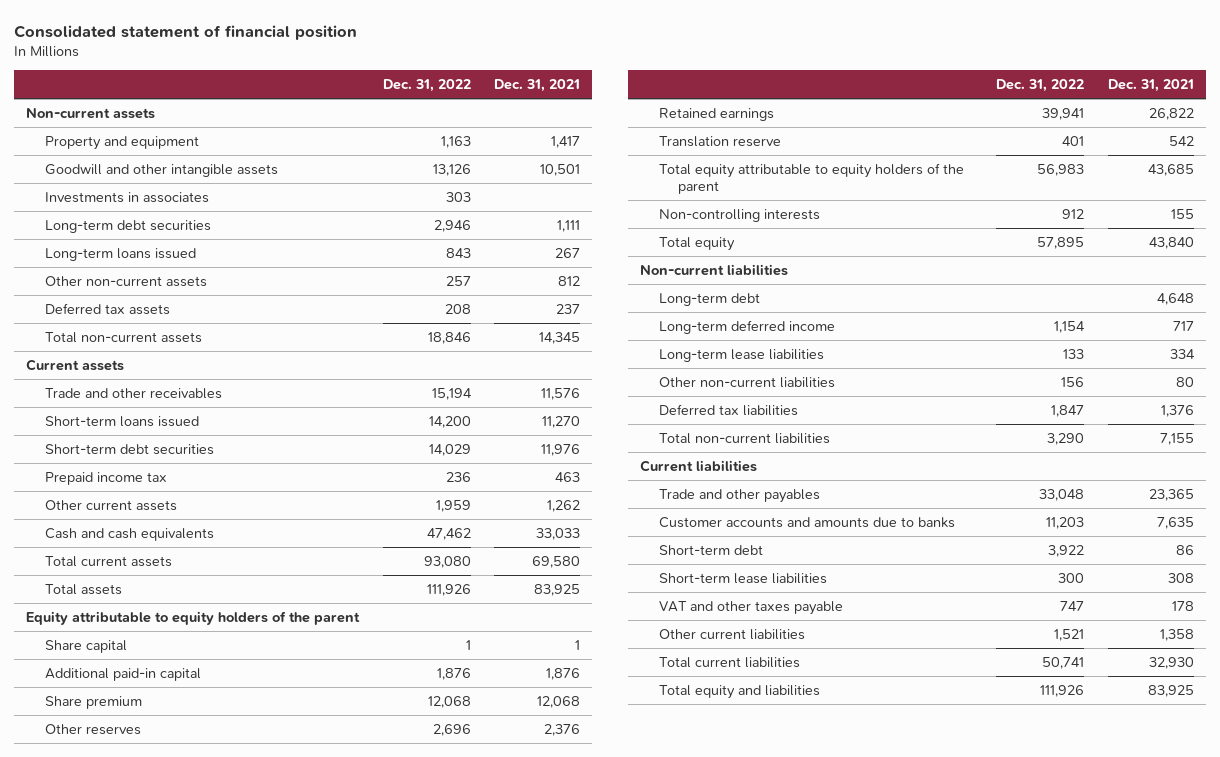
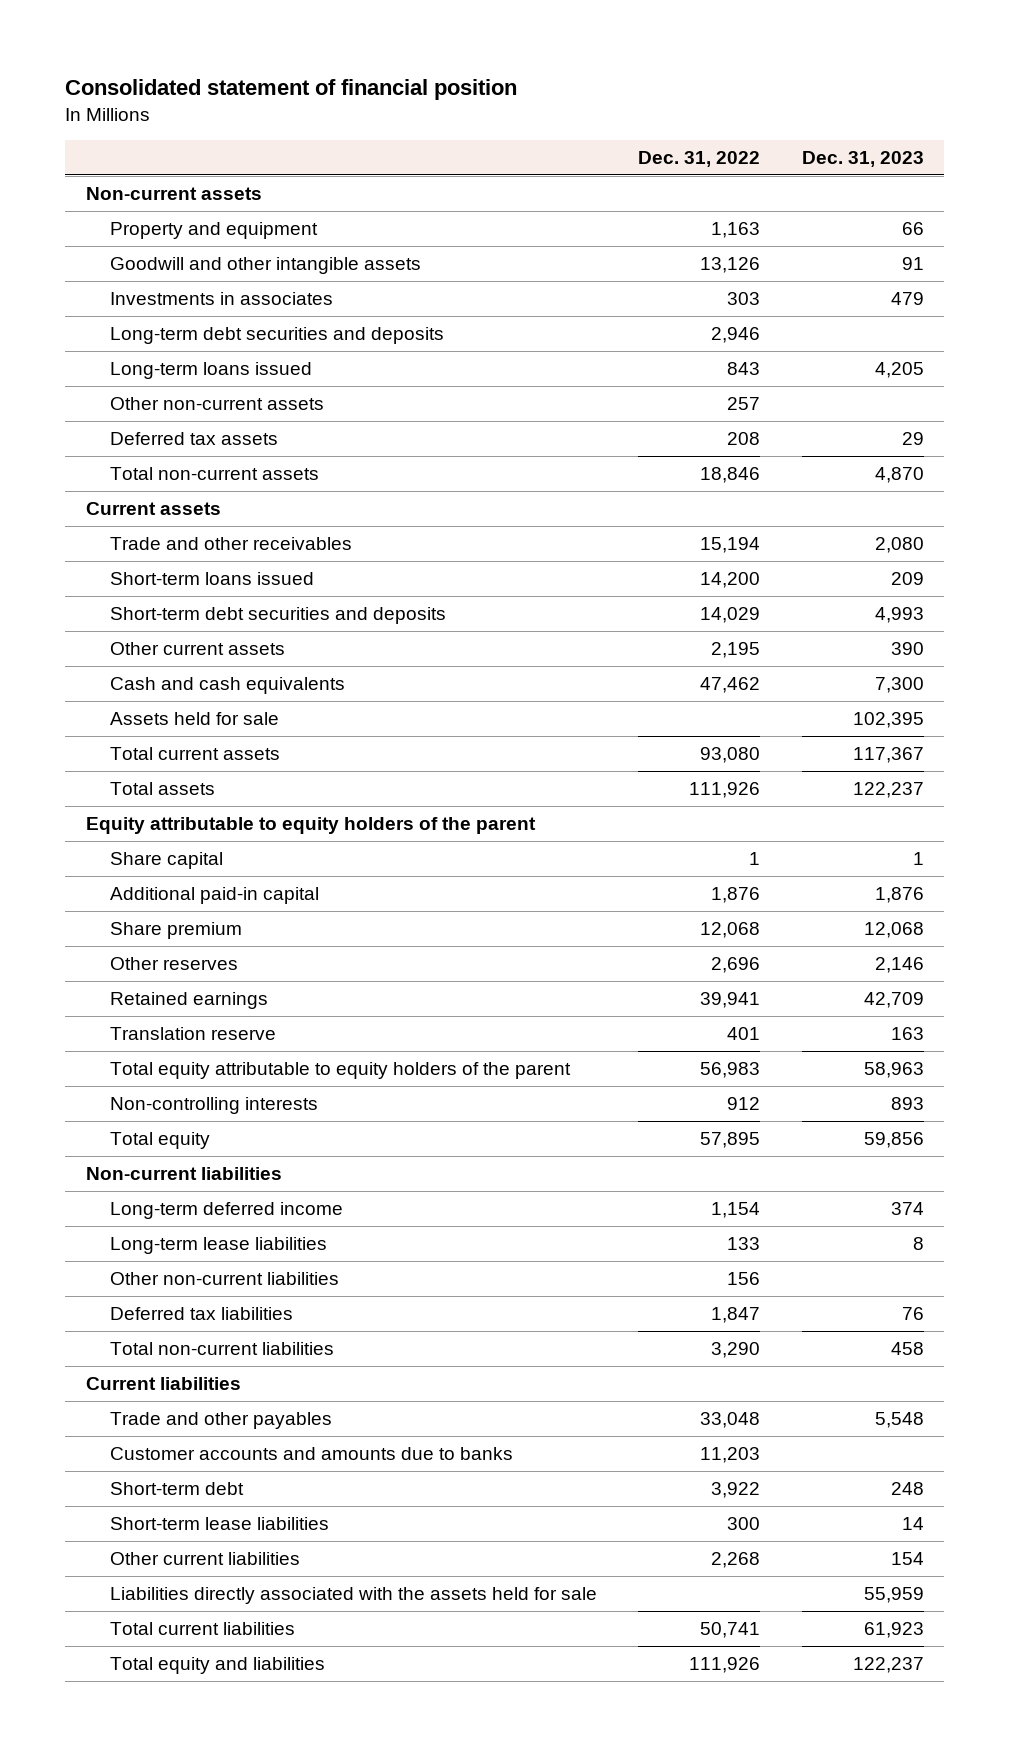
[494,79,581,93] Dec. 31, 2021 -> none
none -> [801,151,924,168] Dec. 31, 2023
[45,219,212,233] Long-term debt securities -> [110,326,445,344] Long-term debt securities and deposits
[45,471,168,485] Prepaid income tax -> none
[45,443,215,455] Short-term debt securities -> [110,606,447,624] Short-term debt securities and deposits
[435,499,471,512] 1,959 -> [711,641,761,658] 2,195
none -> [110,711,280,725] Assets held for sale
[658,292,760,306] Long-term debt -> none
[658,600,843,615] VAT and other taxes payable -> none
[1054,628,1085,641] 1,521 -> [711,1551,761,1568] 2,268
none -> [110,1586,598,1604] Liabilities directly associated with the assets held for sale

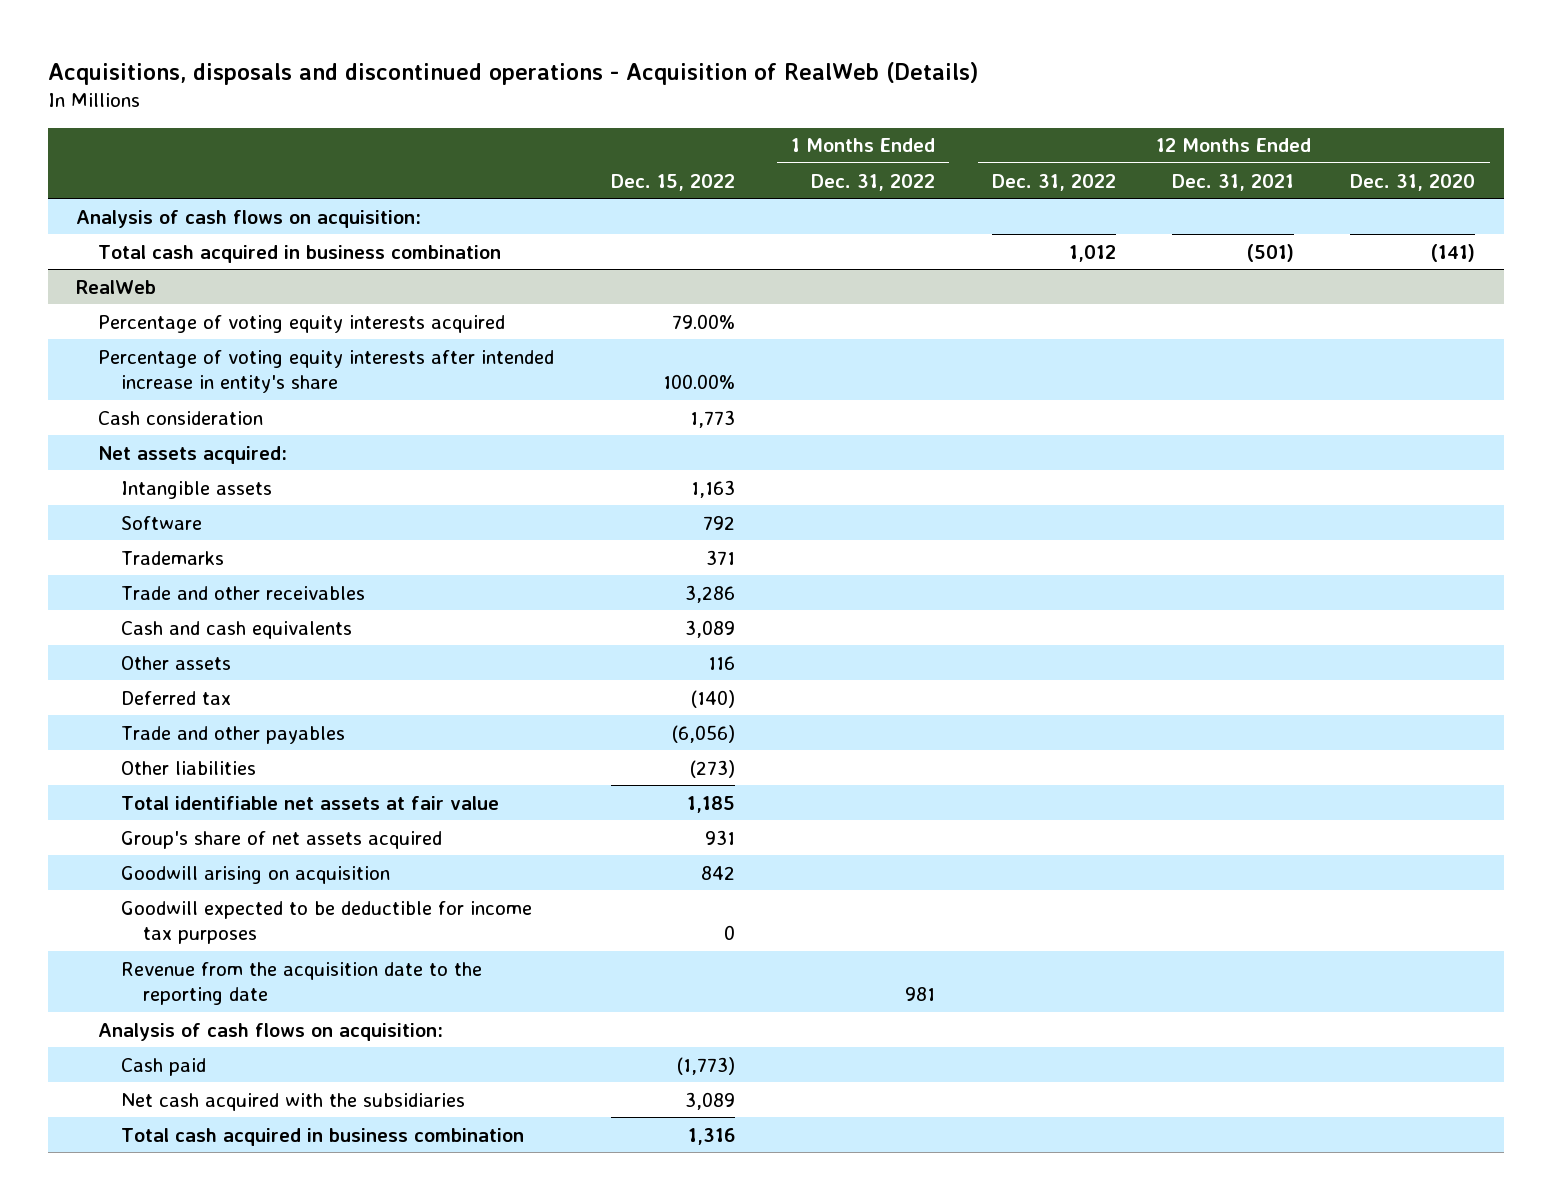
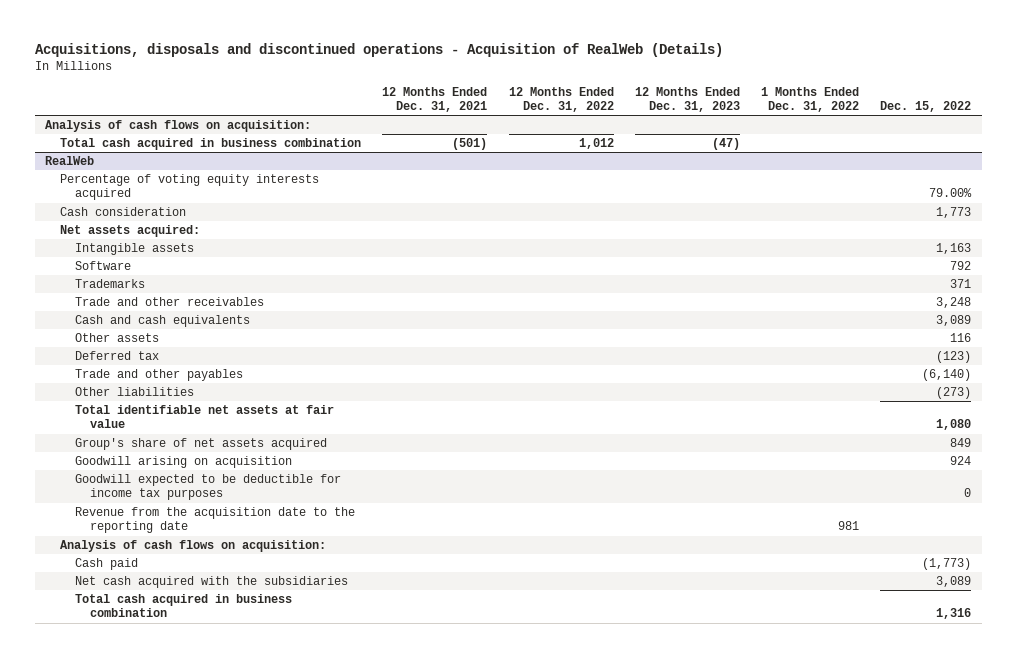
[1350,173,1476,191] Dec. 31, 2020 -> none
none -> [634,86,740,112] 12 Months Ended Dec. 31, 2023
[98,349,555,394] Percentage of voting equity interests after intended increase in entity's share -> none
[684,584,735,603] 3,286 -> [935,297,971,309] 3,248
[690,689,735,708] (140) -> [935,351,971,364] (123)
[671,724,735,743] (6,056) -> [921,369,971,382] (6,140)
[686,795,735,813] 1,185 -> [935,419,971,431] 1,080
[704,829,735,845] 931 -> [949,438,971,448] 849
[700,865,735,880] 842 -> [949,456,971,466] 924

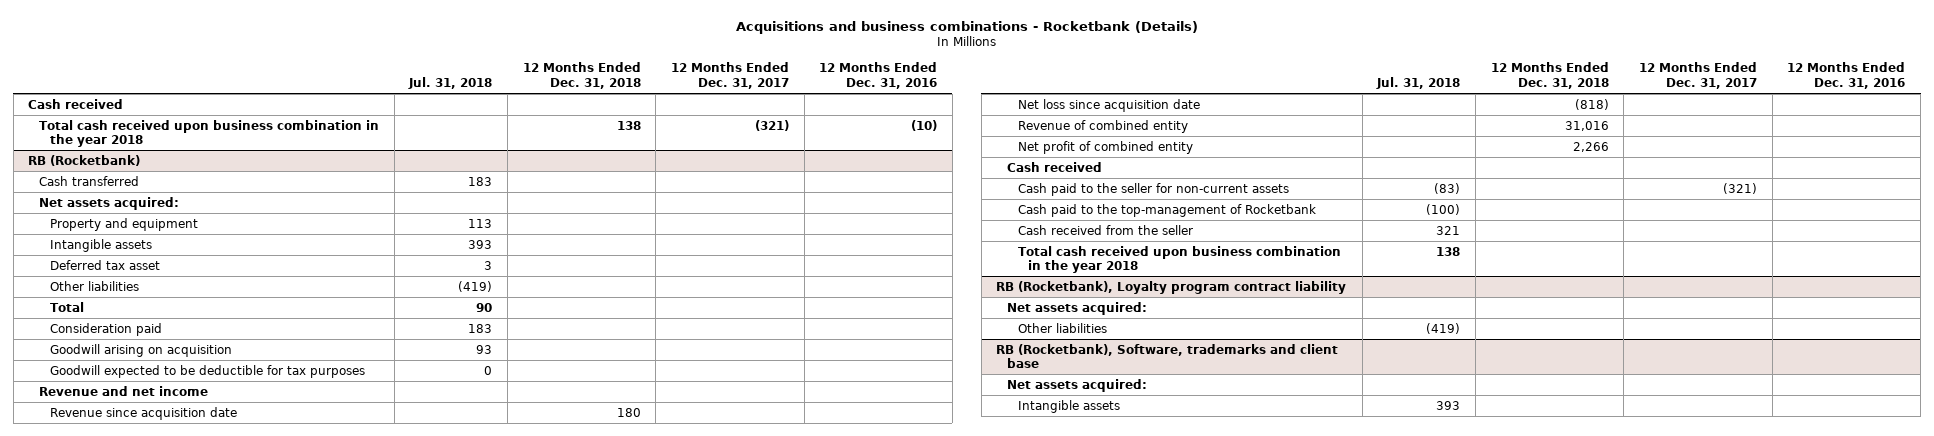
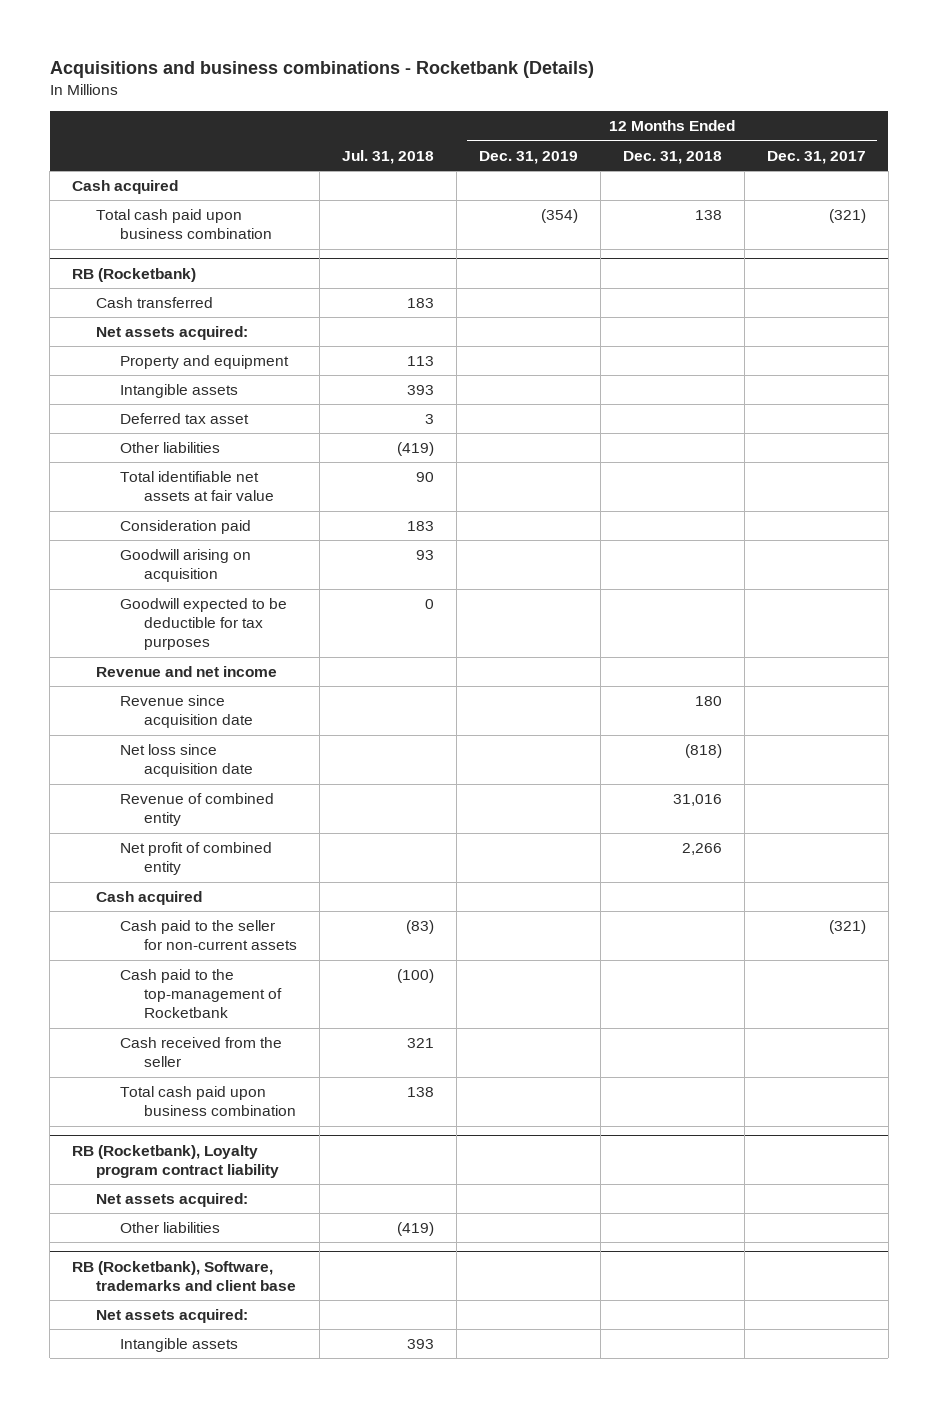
[819,62,938,89] 12 Months Ended Dec. 31, 2016 -> none
none -> [478,150,578,164] Dec. 31, 2019
[28,98,124,109] Cash received -> [72,180,179,195] Cash acquired
[38,119,379,148] Total cash received upon business combination in the year 2018 -> [95,209,272,240] Total cash paid upon business combination
[49,301,84,312] Total -> [119,471,274,502] Total identifiable net assets at fair value
[1006,161,1102,172] Cash received -> [95,891,202,906] Cash acquired
[1017,245,1341,274] Total cash received upon business combination in the year 2018 -> [119,1086,296,1117] Total cash paid upon business combination

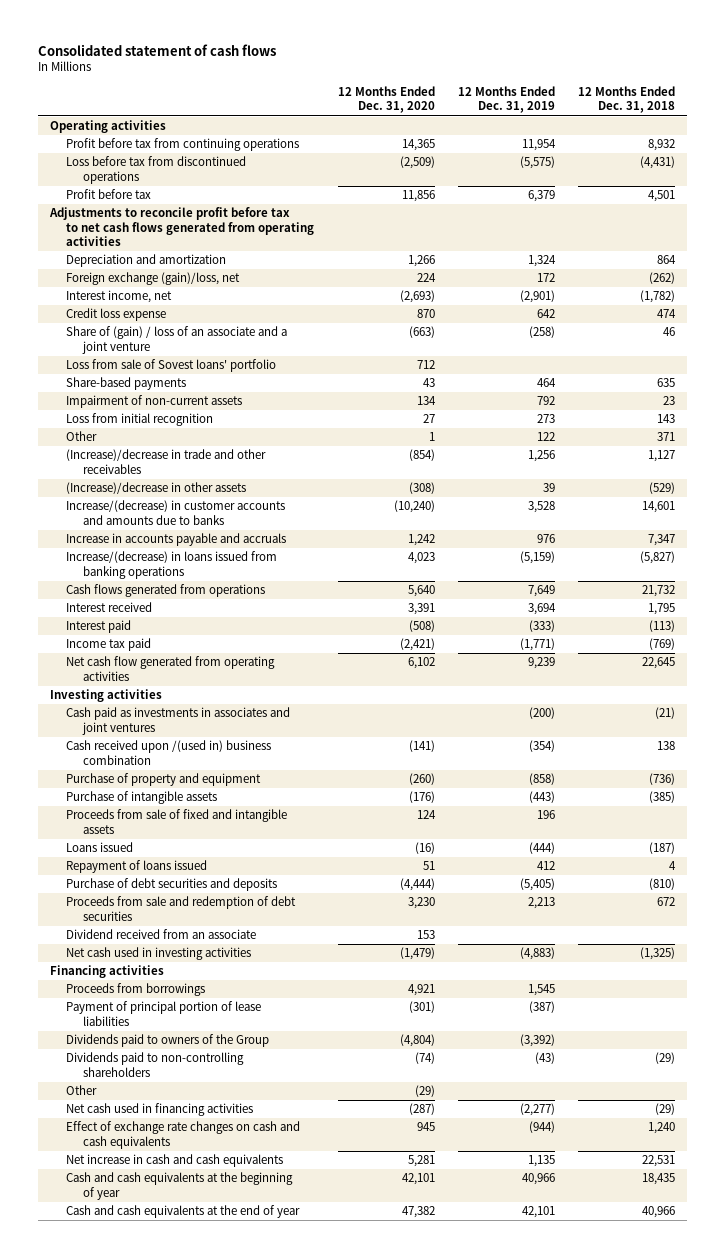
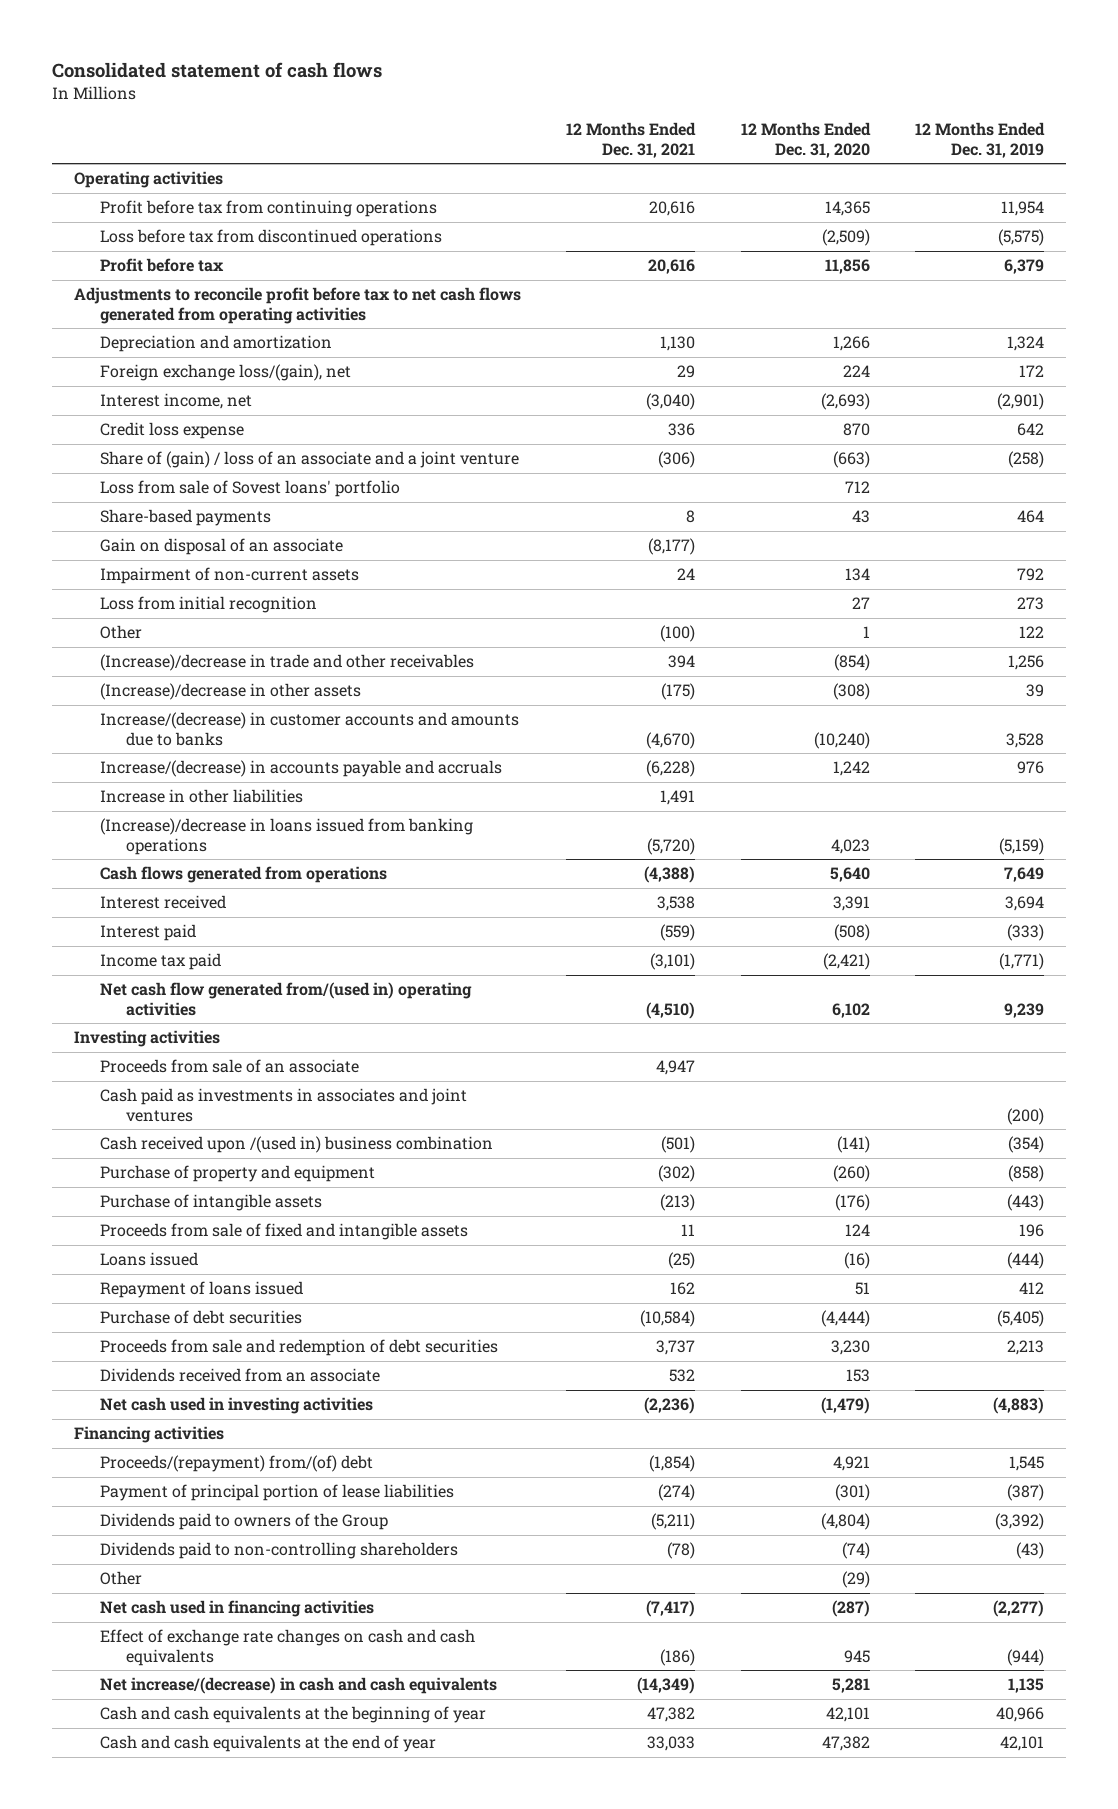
[578,86,676,114] 12 Months Ended Dec. 31, 2018 -> none
none -> [566,122,697,158] 12 Months Ended Dec. 31, 2021
[66,272,241,286] Foreign exchange (gain)/loss, net -> [100,364,352,382] Foreign exchange loss/(gain), net
none -> [100,538,344,556] Gain on disposal of an associate
[66,533,287,547] Increase in accounts payable and accruals -> [100,760,503,778] Increase/(decrease) in accounts payable and accruals
none -> [100,789,304,804] Increase in other liabilities
[66,551,278,579] Increase/(decrease) in loans issued from banking operations -> [100,818,474,855] (Increase)/decrease in loans issued from banking operations
[66,656,276,681] Net cash flow generated from operating activities -> [100,982,473,1016] Net cash flow generated from/(used in) operating activities
none -> [100,1059,360,1074] Proceeds from sale of an associate
[66,878,278,892] Purchase of debt securities and deposits -> [100,1310,303,1325] Purchase of debt securities
[66,929,257,940] Dividend received from an associate -> [100,1368,381,1383] Dividends received from an associate
[66,983,206,997] Proceeds from borrowings -> [100,1455,374,1473] Proceeds/(repayment) from/(of) debt
[66,1154,284,1168] Net increase in cash and cash equivalents -> [100,1677,498,1695] Net increase/(decrease) in cash and cash equivalents

